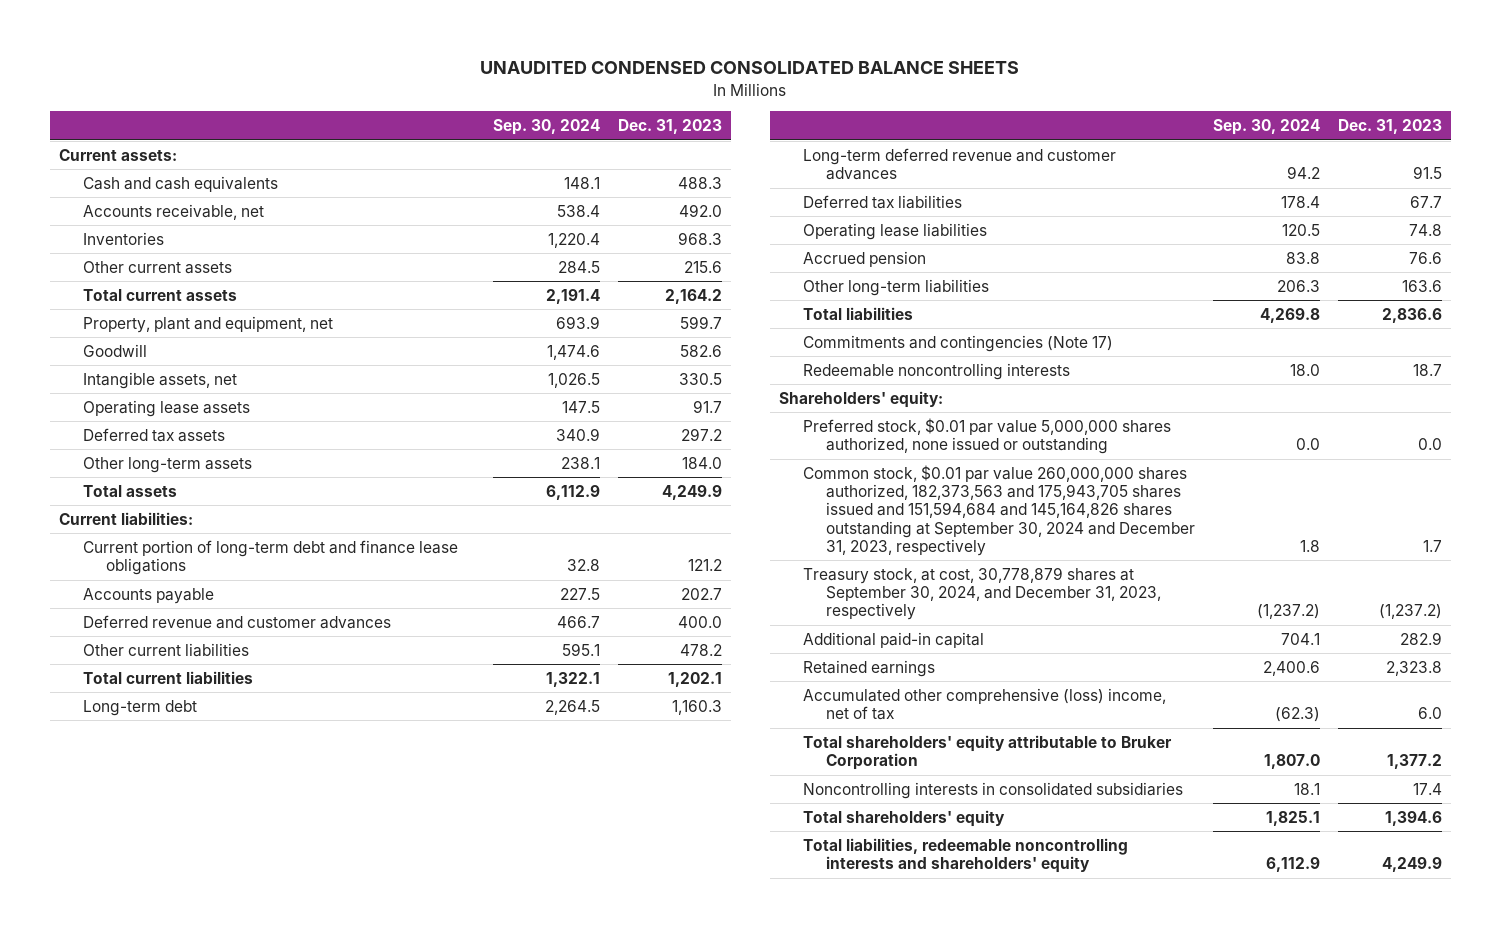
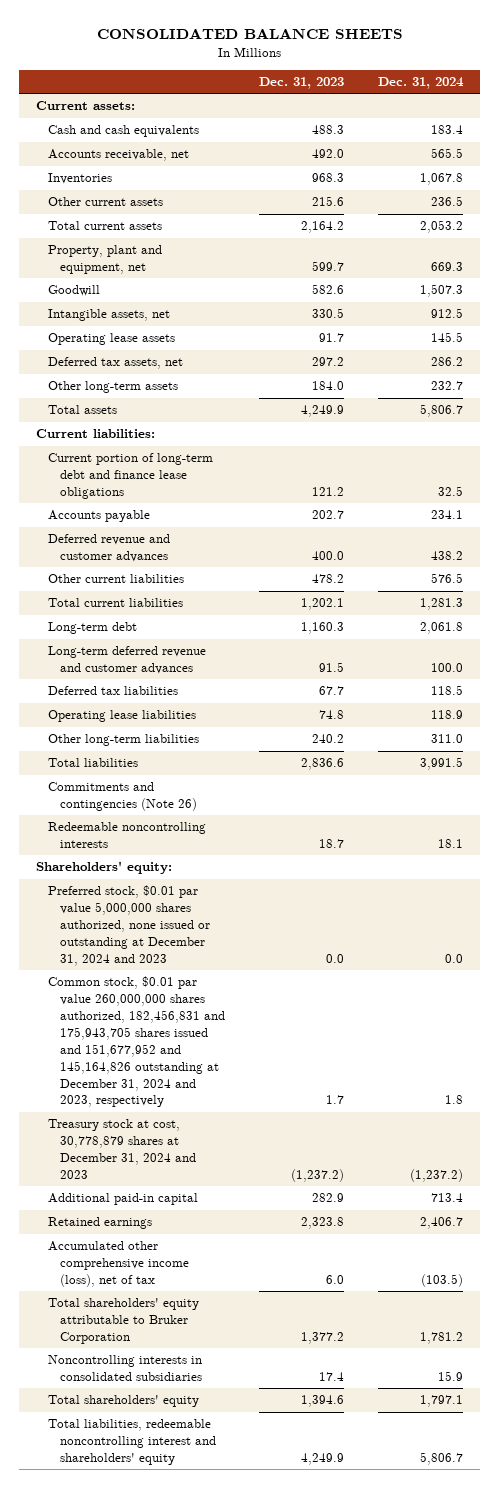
[480,61,1020,75] UNAUDITED CONDENSED CONSOLIDATED BALANCE SHEETS -> [96,28,403,40] CONSOLIDATED BALANCE SHEETS
[493,119,601,136] Sep. 30, 2024 -> none
none -> [378,77,465,90] Dec. 31, 2024
[82,427,225,442] Deferred tax assets -> [47,357,183,370] Deferred tax assets, net
[802,250,926,267] Accrued pension -> none
[1401,279,1442,292] 163.6 -> [312,734,345,744] 240.2
[802,334,1113,352] Commitments and contingencies (Note 17) -> [47,782,197,812] Commitments and contingencies (Note 26)
[802,417,1171,455] Preferred stock, $0.01 par value 5,000,000 shares authorized, none issued or outstanding -> [47,885,210,966] Preferred stock, $0.01 par value 5,000,000 shares authorized, none issued or outstanding at December 31, 2024 and 2023
[802,464,1196,556] Common stock, $0.01 par value 260,000,000 shares authorized, 182,373,563 and 175,943,705 shares issued and 151,594,684 and 145,164,826 shares outstanding at September 30, 2024 and December 31, 2023, respectively -> [47,976,225,1108] Common stock, $0.01 par value 260,000,000 shares authorized, 182,456,831 and 175,943,705 shares issued and 151,677,952 and 145,164,826 outstanding at December 31, 2024 and 2023, respectively
[802,566,1162,621] Treasury stock, at cost, 30,778,879 shares at September 30, 2024, and December 31, 2023, respectively -> [47,1119,196,1179] Treasury stock at cost, 30,778,879 shares at December 31, 2024 and 2023
[802,687,1166,721] Accumulated other comprehensive (loss) income, net of tax -> [47,1241,189,1288] Accumulated other comprehensive income (loss), net of tax
[802,837,1128,874] Total liabilities, redeemable noncontrolling interests and shareholders' equity -> [47,1419,216,1466] Total liabilities, redeemable noncontrolling interest and shareholders' equity

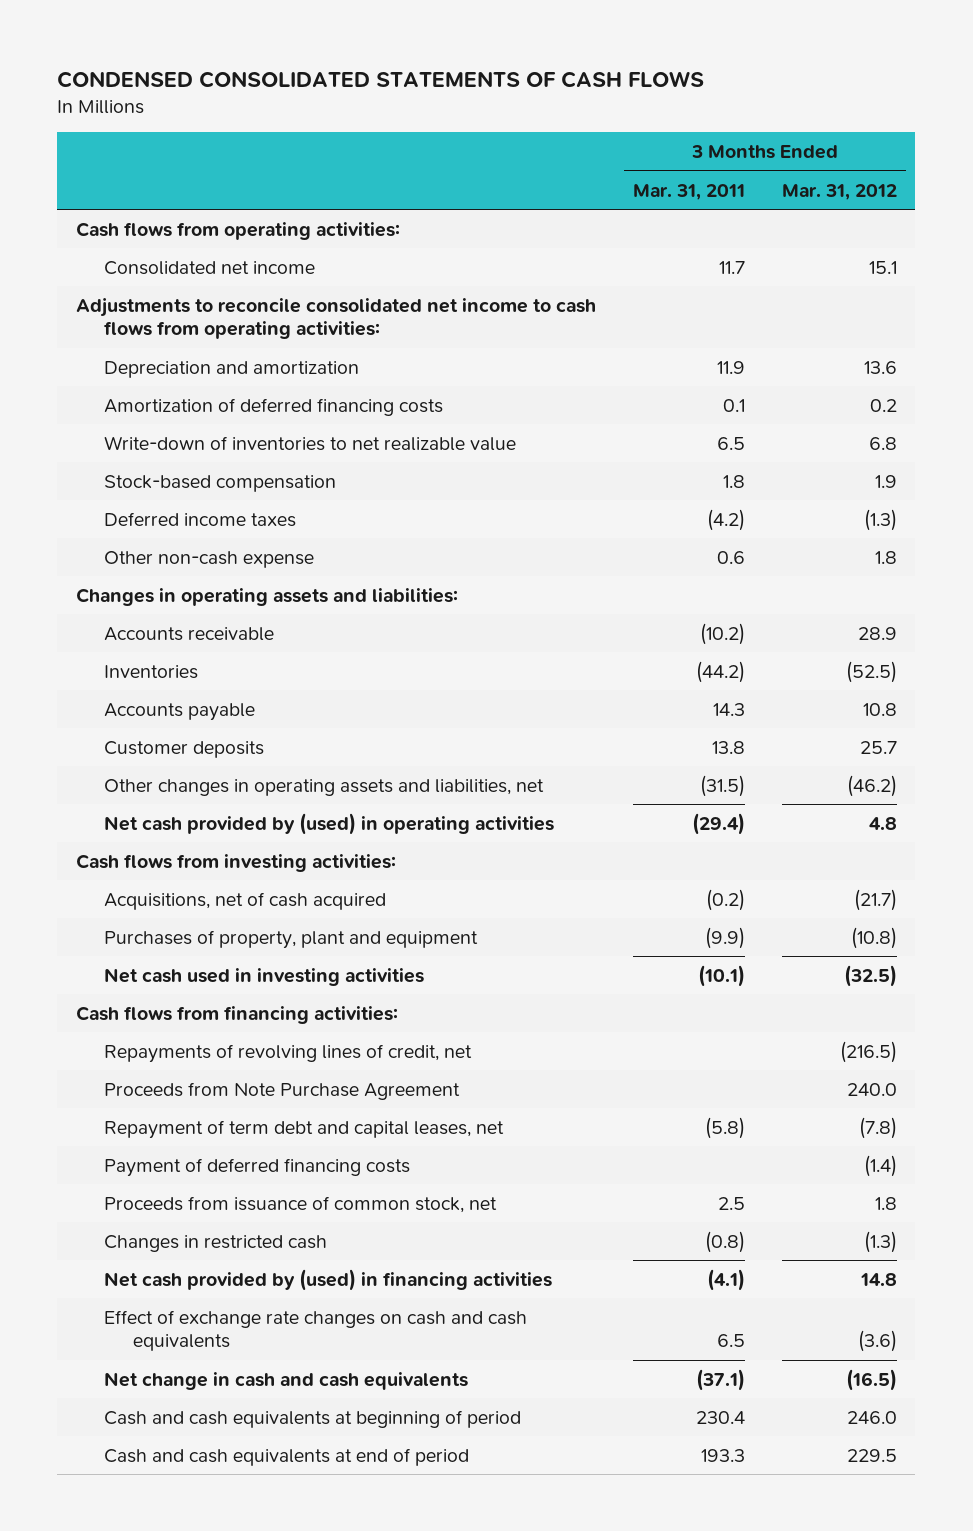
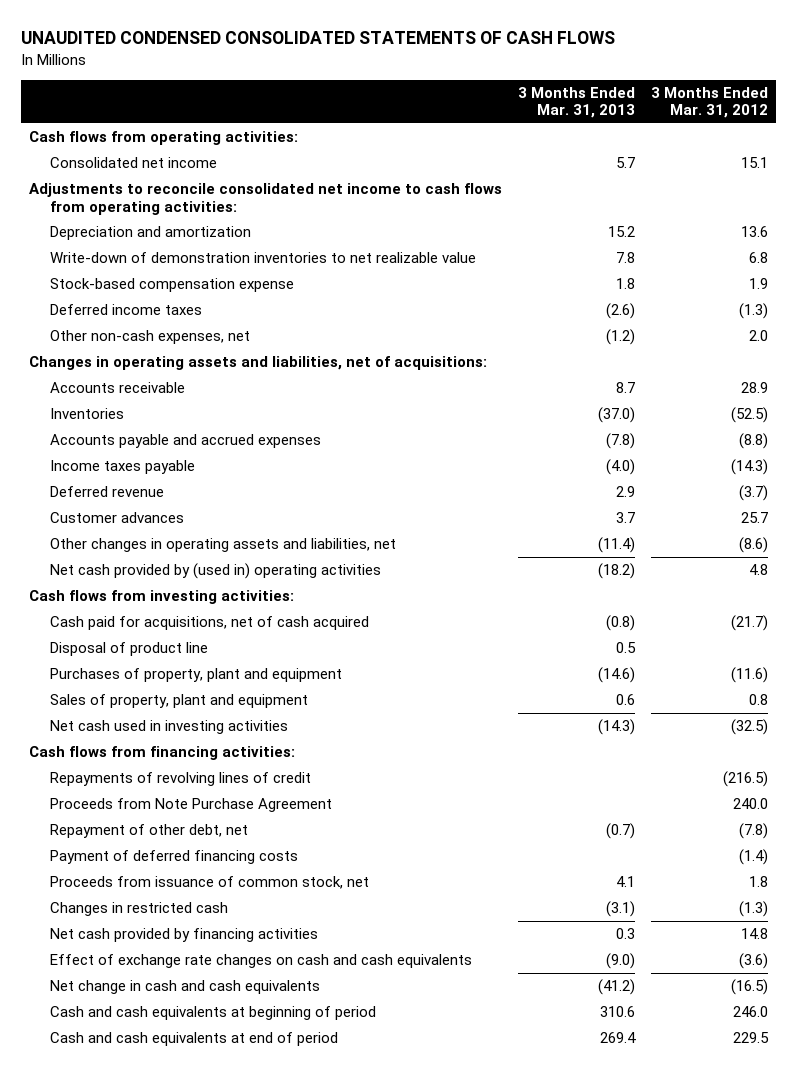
[57,71,705,89] CONDENSED CONSOLIDATED STATEMENTS OF CASH FLOWS -> [20,31,615,45] UNAUDITED CONDENSED CONSOLIDATED STATEMENTS OF CASH FLOWS
[632,183,745,200] Mar. 31, 2011 -> none
none -> [518,86,636,119] 3 Months Ended Mar. 31, 2013
[104,397,444,416] Amortization of deferred financing costs -> none
[104,435,517,451] Write-down of inventories to net realizable value -> [49,252,476,264] Write-down of demonstration inventories to net realizable value
[104,474,337,492] Stock-based compensation -> [49,278,294,293] Stock-based compensation expense
[104,550,315,568] Other non-cash expense -> [49,330,250,345] Other non-cash expenses, net
[874,550,897,564] 1.8 -> [749,330,769,342] 2.0
[75,587,458,606] Changes in operating assets and liabilities: -> [28,356,487,371] Changes in operating assets and liabilities, net of acquisitions:
[104,702,256,721] Accounts payable -> none
none -> [49,434,321,449] Accounts payable and accrued expenses
none -> [49,460,195,475] Income taxes payable
none -> [49,486,164,498] Deferred revenue
[104,740,265,758] Customer deposits -> [49,512,184,524] Customer advances
[846,774,897,797] (46.2) -> [739,537,769,554] (8.6)
[104,812,555,835] Net cash provided by (used) in operating activities -> [49,563,381,580] Net cash provided by (used in) operating activities
[104,891,387,910] Acquisitions, net of cash acquired -> [49,616,369,631] Cash paid for acquisitions, net of cash acquired
none -> [49,642,208,657] Disposal of product line
[850,926,897,949] (10.8) -> [731,667,769,684] (11.6)
none -> [49,694,308,709] Sales of property, plant and equipment
[104,1043,473,1063] Repayments of revolving lines of credit, net -> [49,772,311,787] Repayments of revolving lines of credit
[104,1119,505,1139] Repayment of term debt and capital leases, net -> [49,824,248,839] Repayment of other debt, net
[104,1268,553,1291] Net cash provided by (used) in financing activities -> [49,928,318,943] Net cash provided by financing activities

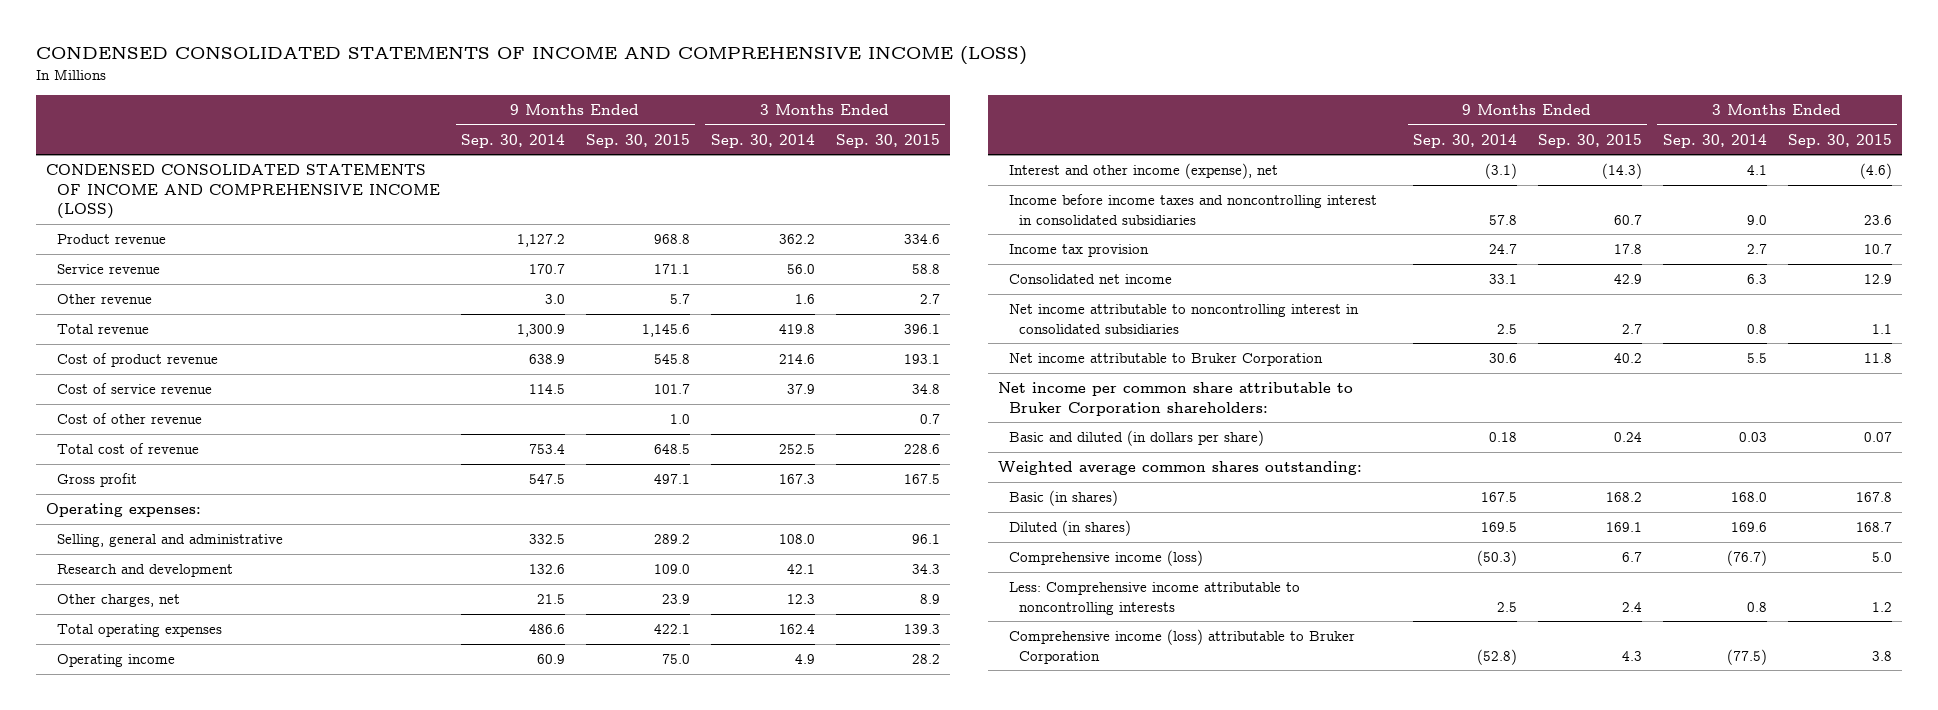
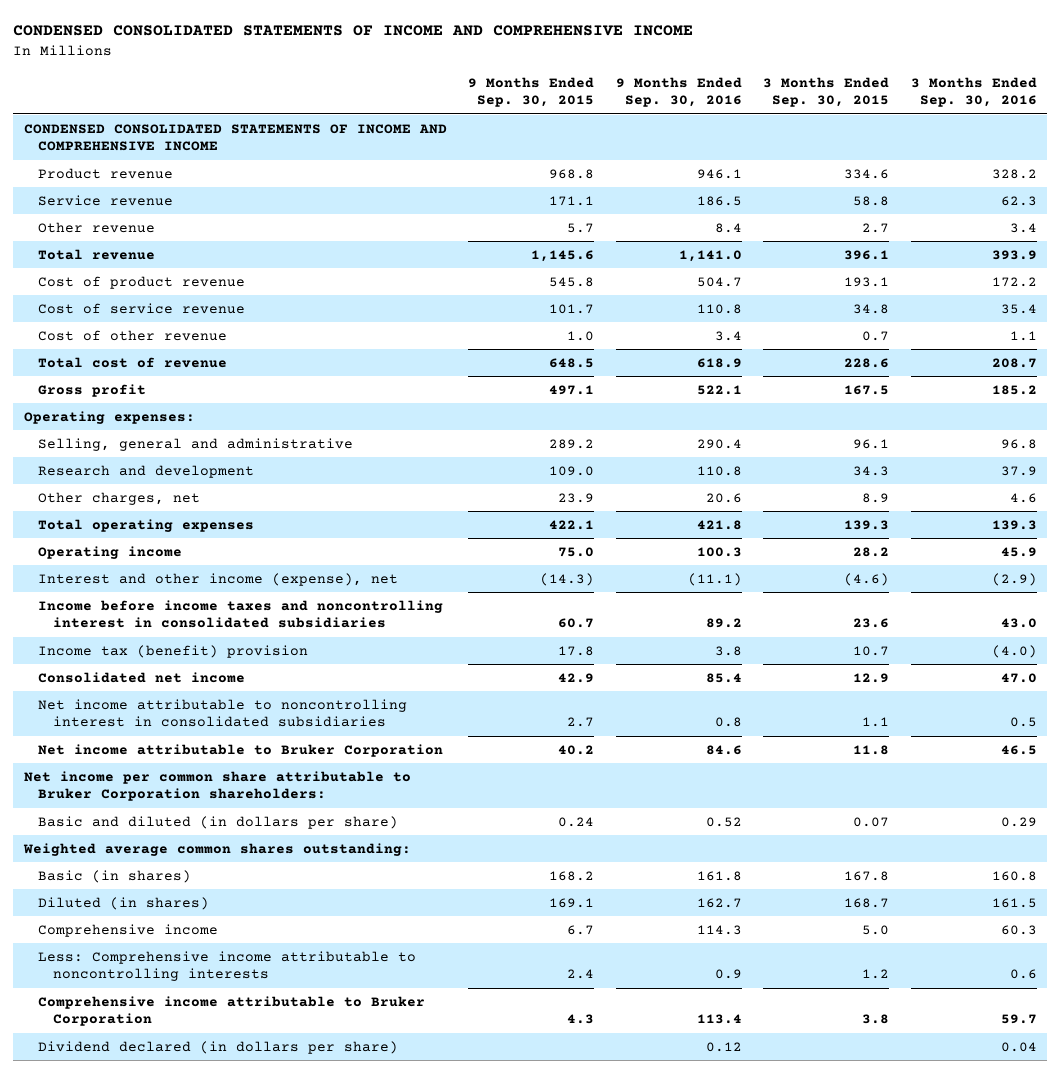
[35,46,1027,66] CONDENSED CONSOLIDATED STATEMENTS OF INCOME AND COMPREHENSIVE INCOME (LOSS) -> [13,25,694,37] CONDENSED CONSOLIDATED STATEMENTS OF INCOME AND COMPREHENSIVE INCOME
[460,133,565,148] Sep. 30, 2014 -> none
[710,133,815,148] Sep. 30, 2014 -> none
none -> [615,76,742,108] 9 Months Ended Sep. 30, 2016
none -> [910,76,1037,108] 3 Months Ended Sep. 30, 2016
[46,164,440,220] CONDENSED CONSOLIDATED STATEMENTS OF INCOME AND COMPREHENSIVE INCOME (LOSS) -> [24,123,448,152] CONDENSED CONSOLIDATED STATEMENTS OF INCOME AND COMPREHENSIVE INCOME
[1008,244,1149,258] Income tax provision -> [38,644,309,658] Income tax (benefit) provision
[1008,550,1203,567] Comprehensive income (loss) -> [38,923,219,937] Comprehensive income
[1008,629,1355,664] Comprehensive income (loss) attributable to Bruker Corporation -> [38,995,426,1027] Comprehensive income attributable to Bruker Corporation
none -> [38,1040,399,1054] Dividend declared (in dollars per share)

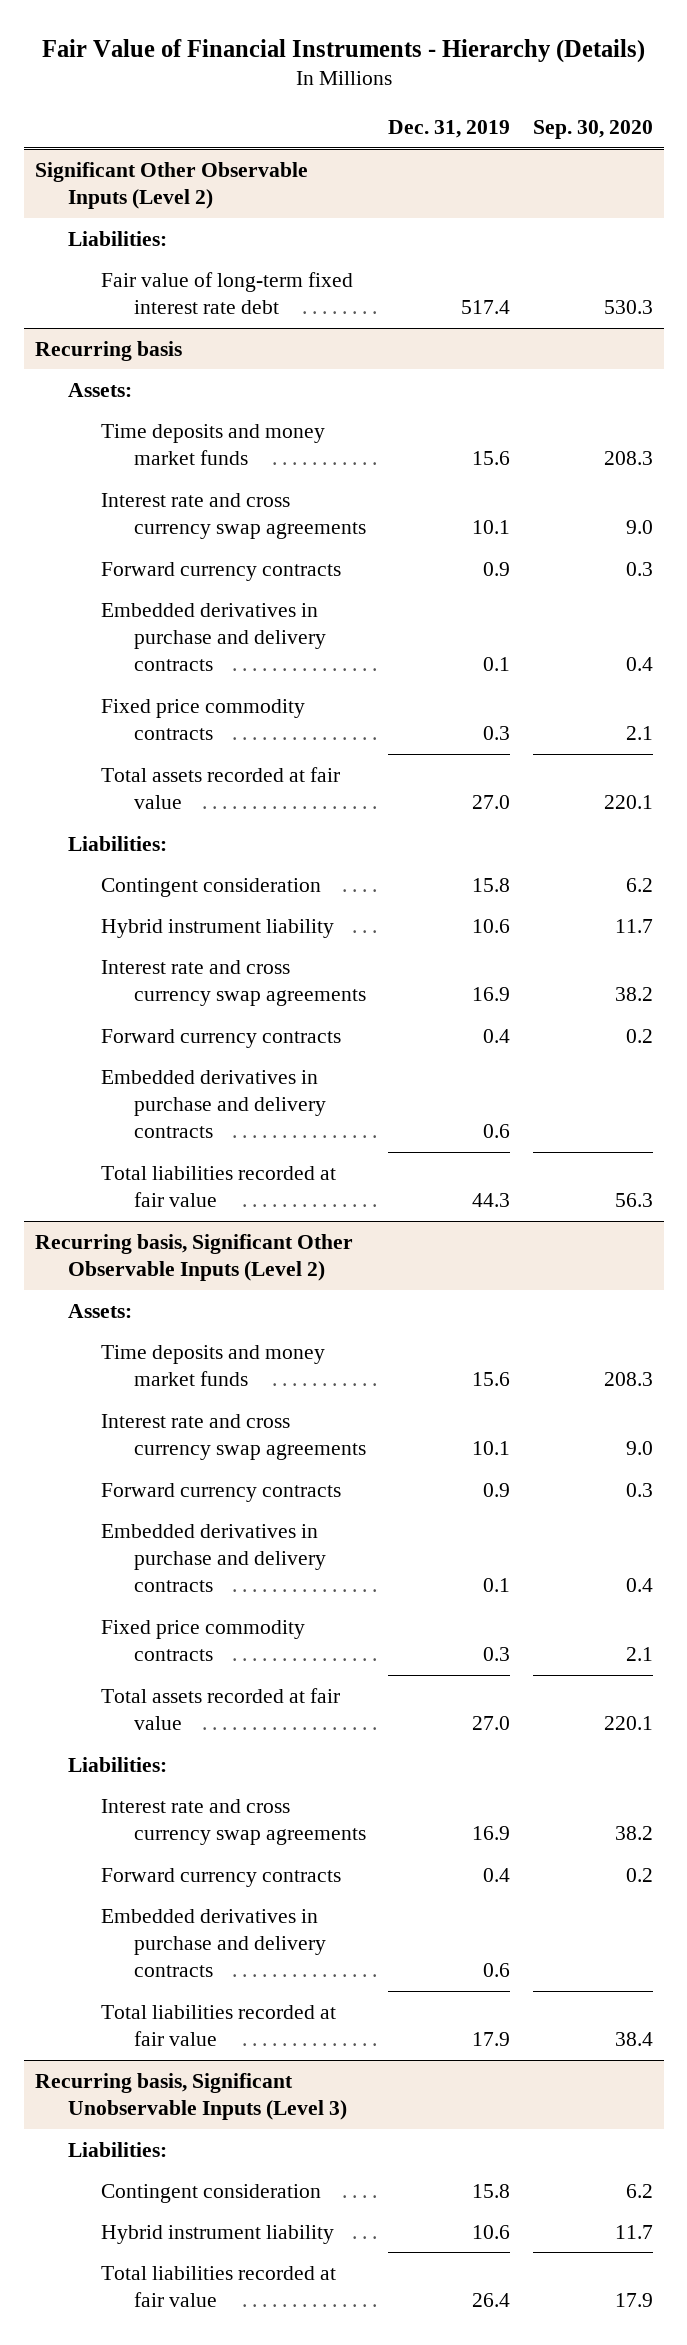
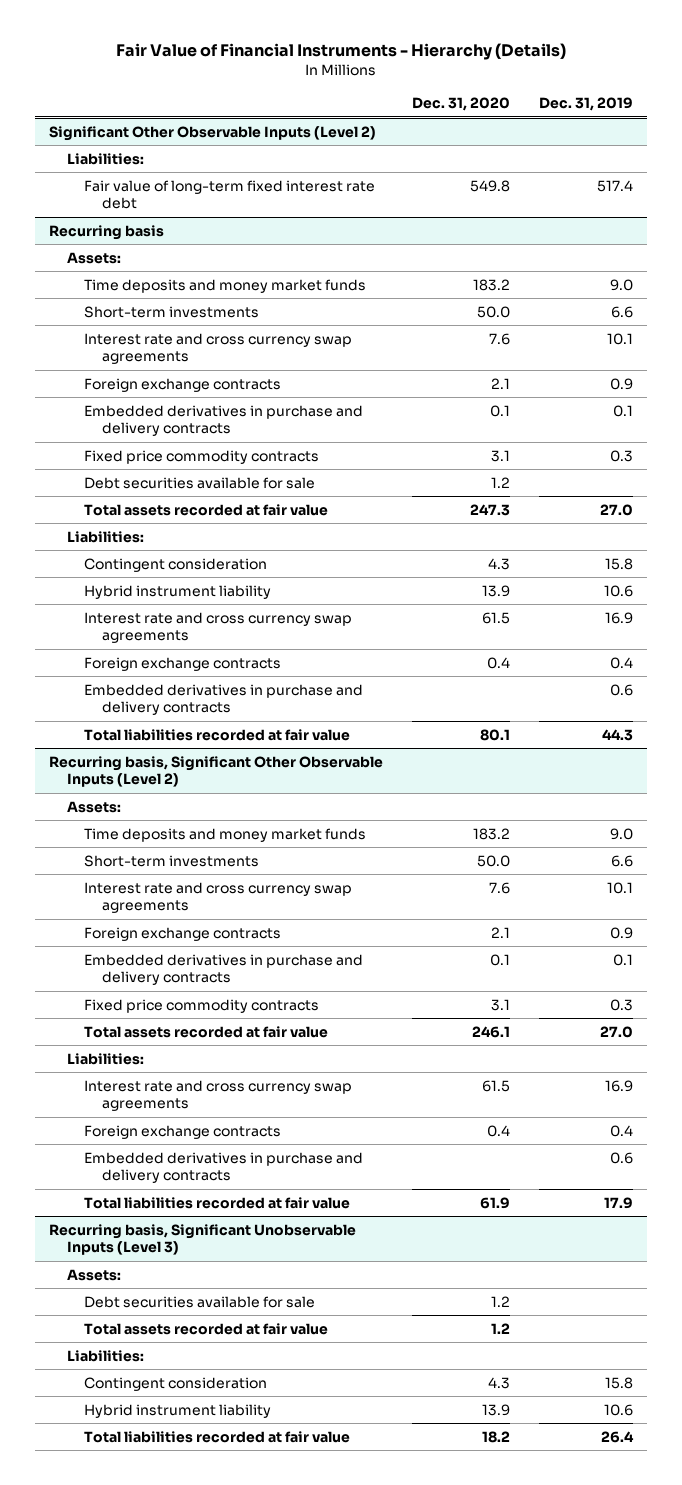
[532,120,653,140] Sep. 30, 2020 -> none
none -> [411,97,510,112] Dec. 31, 2020
[472,450,511,465] 15.6 -> [609,278,633,291] 9.0
none -> [84,305,260,318] Short-term investments
[101,561,342,581] Forward currency contracts -> [84,377,282,392] Foreign exchange contracts
none -> [84,476,316,489] Debt securities available for sale
[101,1028,342,1048] Forward currency contracts -> [84,656,282,671] Foreign exchange contracts
[472,1371,511,1386] 15.6 -> [609,827,633,840] 9.0
none -> [84,854,260,867] Short-term investments
[101,1482,342,1502] Forward currency contracts -> [84,926,282,941] Foreign exchange contracts
[101,1867,342,1887] Forward currency contracts -> [84,1124,282,1139] Foreign exchange contracts
none -> [66,1268,121,1281] Assets:
none -> [84,1295,316,1308] Debt securities available for sale
none -> [84,1322,329,1335] Total assets recorded at fair value

